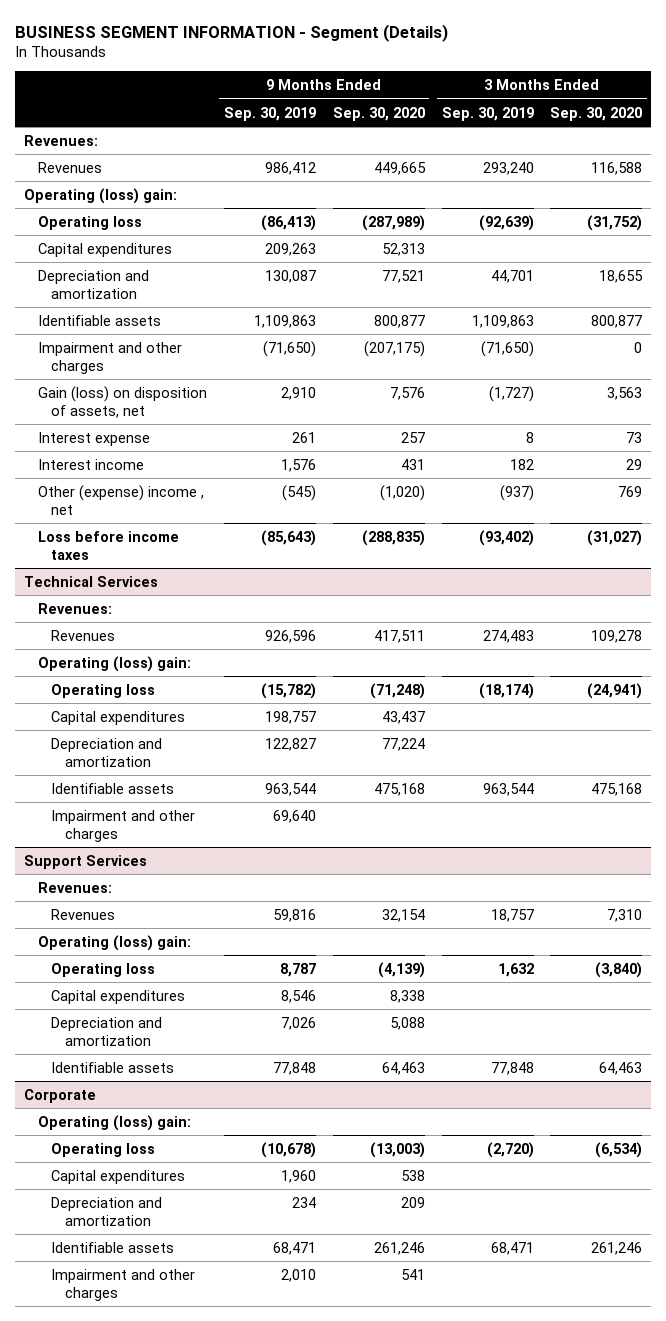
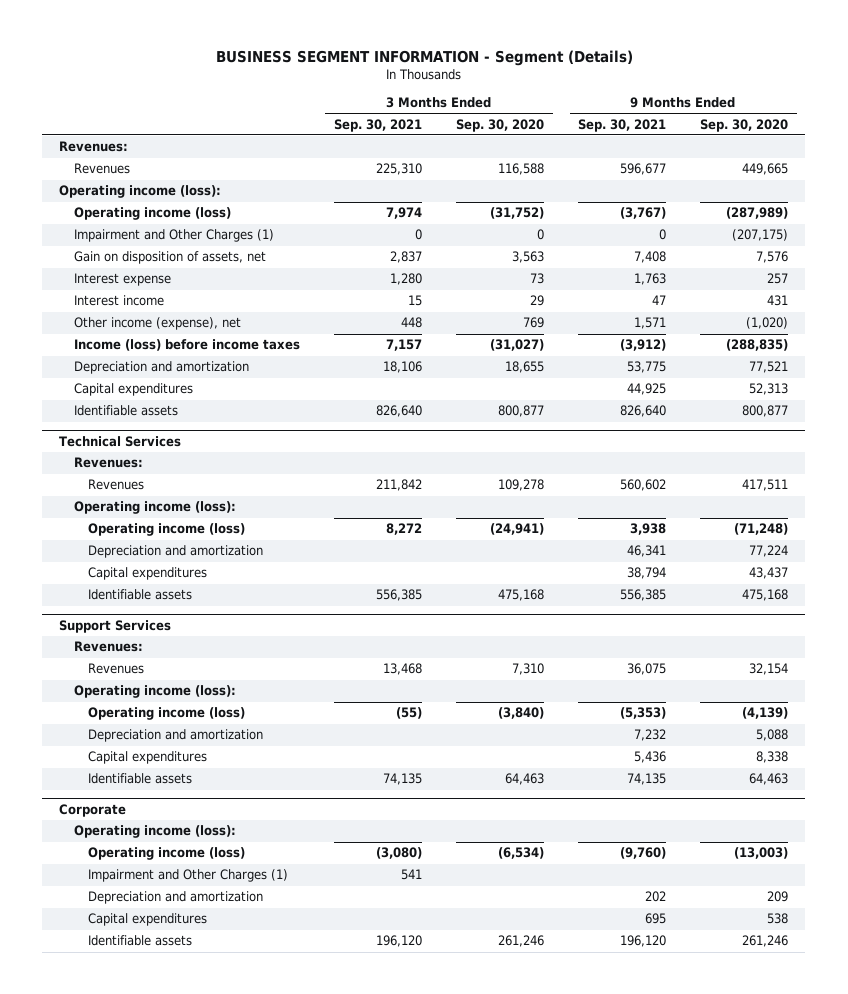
[223,106,316,121] Sep. 30, 2019 -> none
[441,106,534,121] Sep. 30, 2019 -> none
none -> [334,118,423,132] Sep. 30, 2021
none -> [578,118,667,132] Sep. 30, 2021
[23,187,177,204] Operating (loss) gain: -> [59,185,222,199] Operating income (loss):
[37,215,142,230] Operating loss -> [73,207,231,221] Operating income (loss)
[37,341,182,374] Impairment and other charges -> [73,229,274,243] Impairment and Other Charges (1)
[37,385,207,418] Gain (loss) on disposition of assets, net -> [73,251,266,265] Gain on disposition of assets, net
[37,484,204,515] Other (expense) income , net -> [73,317,241,331] Other income (expense), net
[37,530,179,560] Loss before income taxes -> [73,339,300,352] Income (loss) before income taxes
[37,269,149,299] Depreciation and amortization -> [73,361,249,375] Depreciation and amortization
[37,242,172,257] Capital expenditures -> [73,383,193,397] Capital expenditures
[37,314,161,326] Identifiable assets -> [73,405,178,417] Identifiable assets
[37,655,191,672] Operating (loss) gain: -> [73,501,236,515] Operating income (loss):
[51,683,156,698] Operating loss -> [88,523,246,537] Operating income (loss)
[51,710,186,725] Capital expenditures -> [88,567,208,581] Capital expenditures
[51,809,196,842] Impairment and other charges -> none
[37,934,191,951] Operating (loss) gain: -> [73,685,236,699] Operating income (loss):
[51,962,156,977] Operating loss -> [88,707,246,721] Operating income (loss)
[51,989,186,1004] Capital expenditures -> [88,751,208,765] Capital expenditures
[37,1114,191,1131] Operating (loss) gain: -> [73,825,236,839] Operating income (loss):
[51,1142,156,1157] Operating loss -> [88,847,246,861] Operating income (loss)
none -> [88,869,289,883] Impairment and Other Charges (1)
[51,1169,186,1184] Capital expenditures -> [88,913,208,927] Capital expenditures
[51,1268,196,1301] Impairment and other charges -> none

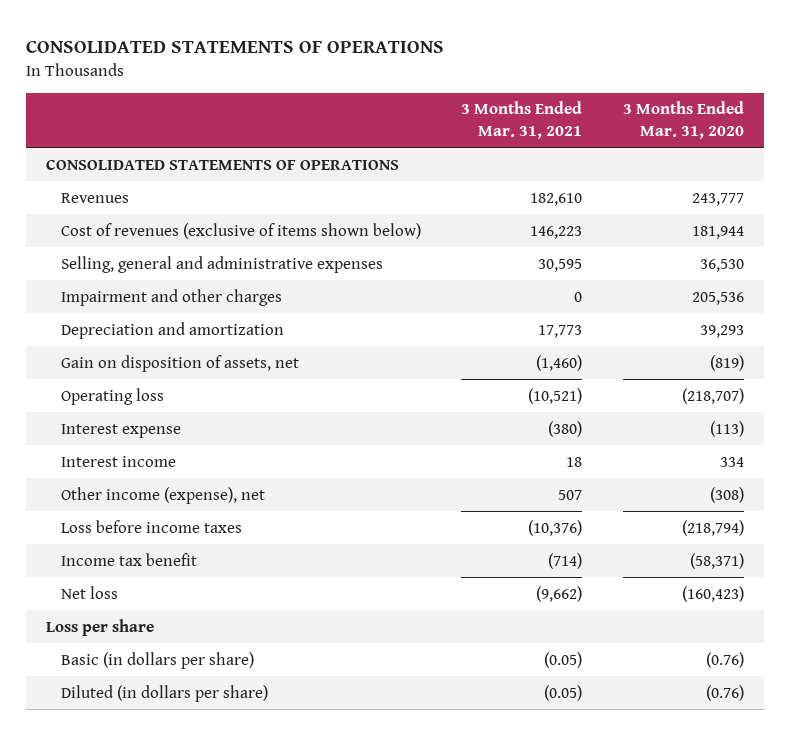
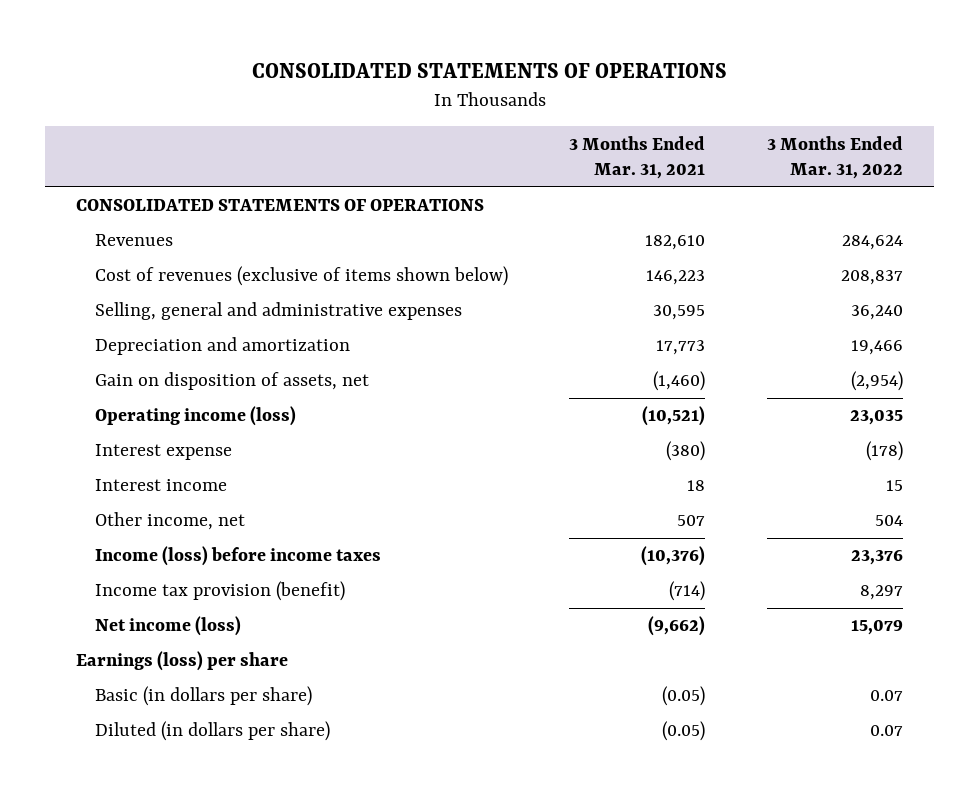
[622,101,744,139] 3 Months Ended Mar. 31, 2020 -> none
none -> [767,135,904,180] 3 Months Ended Mar. 31, 2022
[61,288,283,306] Impairment and other charges -> none
[61,387,165,405] Operating loss -> [94,406,296,427] Operating income (loss)
[61,486,266,504] Other income (expense), net -> [94,512,245,531] Other income, net
[61,519,243,533] Loss before income taxes -> [94,546,381,567] Income (loss) before income taxes
[61,552,198,566] Income tax benefit -> [94,581,345,602] Income tax provision (benefit)
[61,585,119,599] Net loss -> [94,616,241,637] Net income (loss)
[46,618,155,636] Loss per share -> [76,651,289,672] Earnings (loss) per share

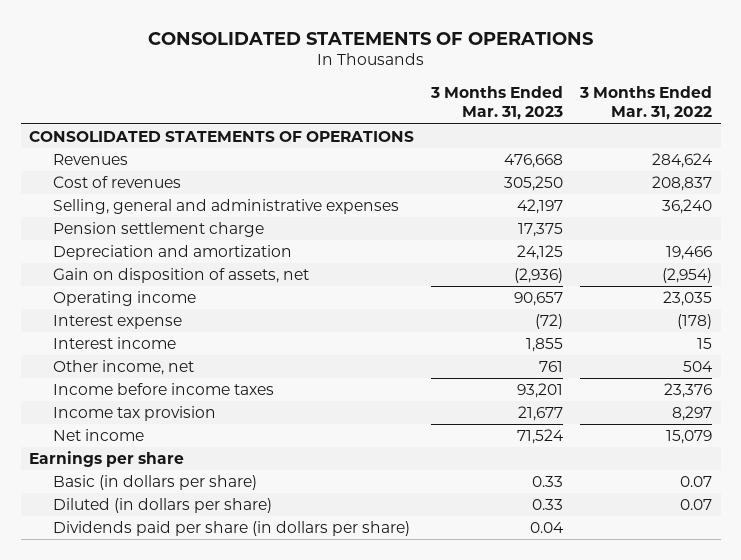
[569,135,706,180] 3 Months Ended Mar. 31, 2021 -> none
none -> [430,86,564,121] 3 Months Ended Mar. 31, 2023
[94,266,508,287] Cost of revenues (exclusive of items shown below) -> [53,176,182,189] Cost of revenues
none -> [53,222,265,238] Pension settlement charge
[94,406,296,427] Operating income (loss) -> [53,291,197,307] Operating income
[94,546,381,567] Income (loss) before income taxes -> [53,383,275,396] Income before income taxes
[94,581,345,602] Income tax provision (benefit) -> [53,406,217,422] Income tax provision
[94,616,241,637] Net income (loss) -> [53,429,145,442] Net income
[76,651,289,672] Earnings (loss) per share -> [29,451,185,468] Earnings per share
none -> [53,521,411,537] Dividends paid per share (in dollars per share)

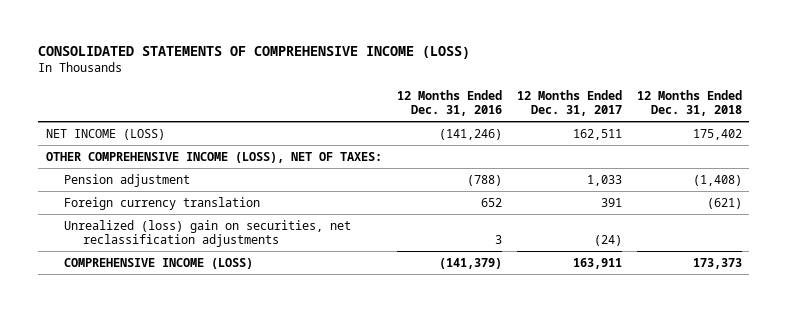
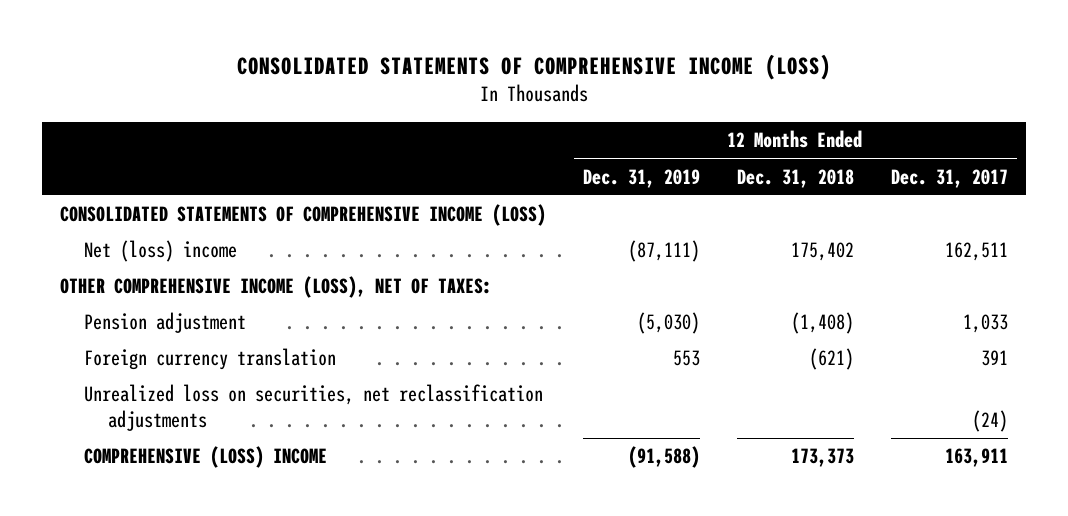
[396,90,502,117] 12 Months Ended Dec. 31, 2016 -> none
none -> [582,168,700,188] Dec. 31, 2019
none -> [59,204,546,227] CONSOLIDATED STATEMENTS OF COMPREHENSIVE INCOME (LOSS)
[45,128,165,140] NET INCOME (LOSS) -> [83,240,237,263] Net (loss) income
[64,219,352,247] Unrealized (loss) gain on securities, net reclassification adjustments -> [83,384,543,432] Unrealized loss on securities, net reclassification adjustments
[64,257,254,269] COMPREHENSIVE INCOME (LOSS) -> [83,446,327,469] COMPREHENSIVE (LOSS) INCOME

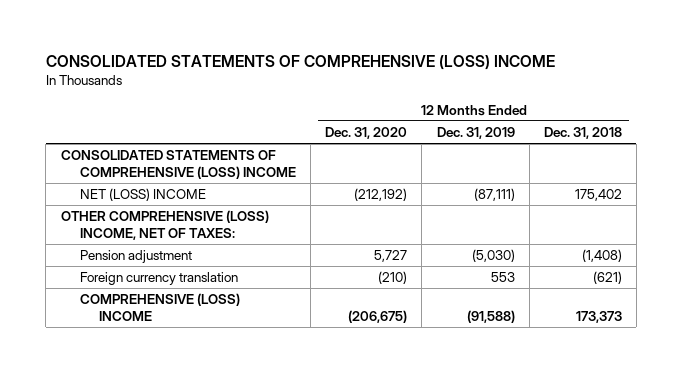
[236,53,831,80] CONSOLIDATED STATEMENTS OF COMPREHENSIVE INCOME (LOSS) -> [45,54,555,70] CONSOLIDATED STATEMENTS OF COMPREHENSIVE (LOSS) INCOME
[890,168,1008,188] Dec. 31, 2017 -> none
none -> [325,126,408,139] Dec. 31, 2020
[59,204,546,227] CONSOLIDATED STATEMENTS OF COMPREHENSIVE INCOME (LOSS) -> [60,150,297,179] CONSOLIDATED STATEMENTS OF COMPREHENSIVE (LOSS) INCOME
[83,240,237,263] Net (loss) income -> [80,188,207,202] NET (LOSS) INCOME
[59,276,492,299] OTHER COMPREHENSIVE INCOME (LOSS), NET OF TAXES: -> [60,210,269,240] OTHER COMPREHENSIVE (LOSS) INCOME, NET OF TAXES:
[83,384,543,432] Unrealized loss on securities, net reclassification adjustments -> none

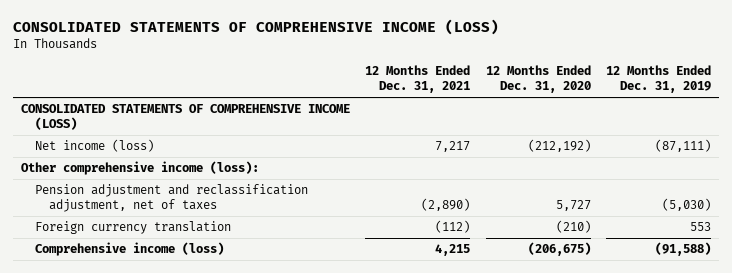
[45,54,555,70] CONSOLIDATED STATEMENTS OF COMPREHENSIVE (LOSS) INCOME -> [13,18,500,35] CONSOLIDATED STATEMENTS OF COMPREHENSIVE INCOME (LOSS)
[543,126,622,139] Dec. 31, 2018 -> none
none -> [365,65,471,94] 12 Months Ended Dec. 31, 2021
[60,150,297,179] CONSOLIDATED STATEMENTS OF COMPREHENSIVE (LOSS) INCOME -> [20,104,350,131] CONSOLIDATED STATEMENTS OF COMPREHENSIVE INCOME (LOSS)
[80,188,207,202] NET (LOSS) INCOME -> [34,139,154,153] Net income (loss)
[60,210,269,240] OTHER COMPREHENSIVE (LOSS) INCOME, NET OF TAXES: -> [20,161,259,176] Other comprehensive income (loss):
[80,250,193,264] Pension adjustment -> [34,184,308,213] Pension adjustment and reclassification adjustment, net of taxes
[80,293,241,321] COMPREHENSIVE (LOSS) INCOME -> [34,242,224,257] Comprehensive income (loss)

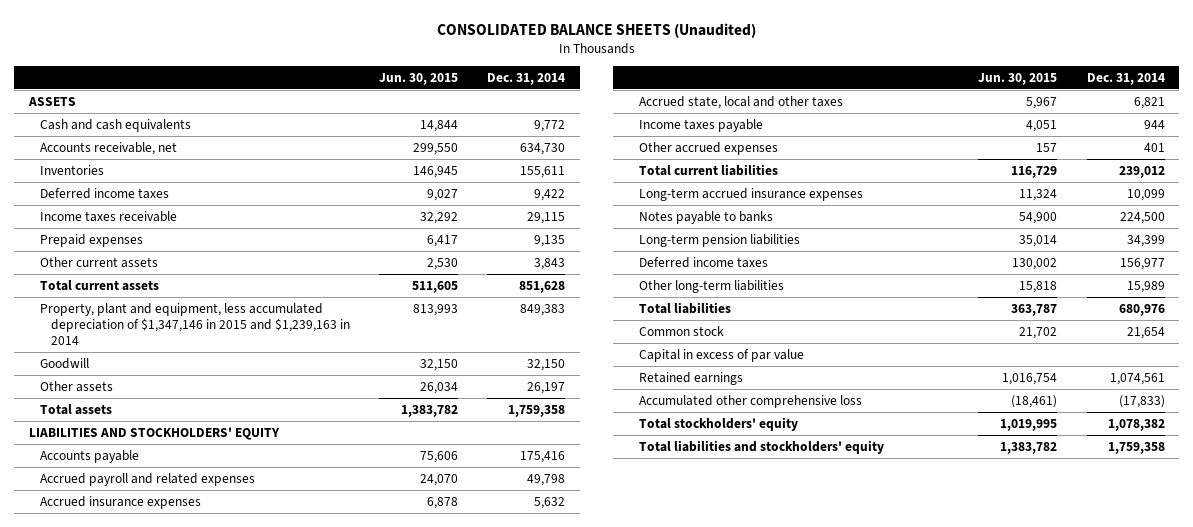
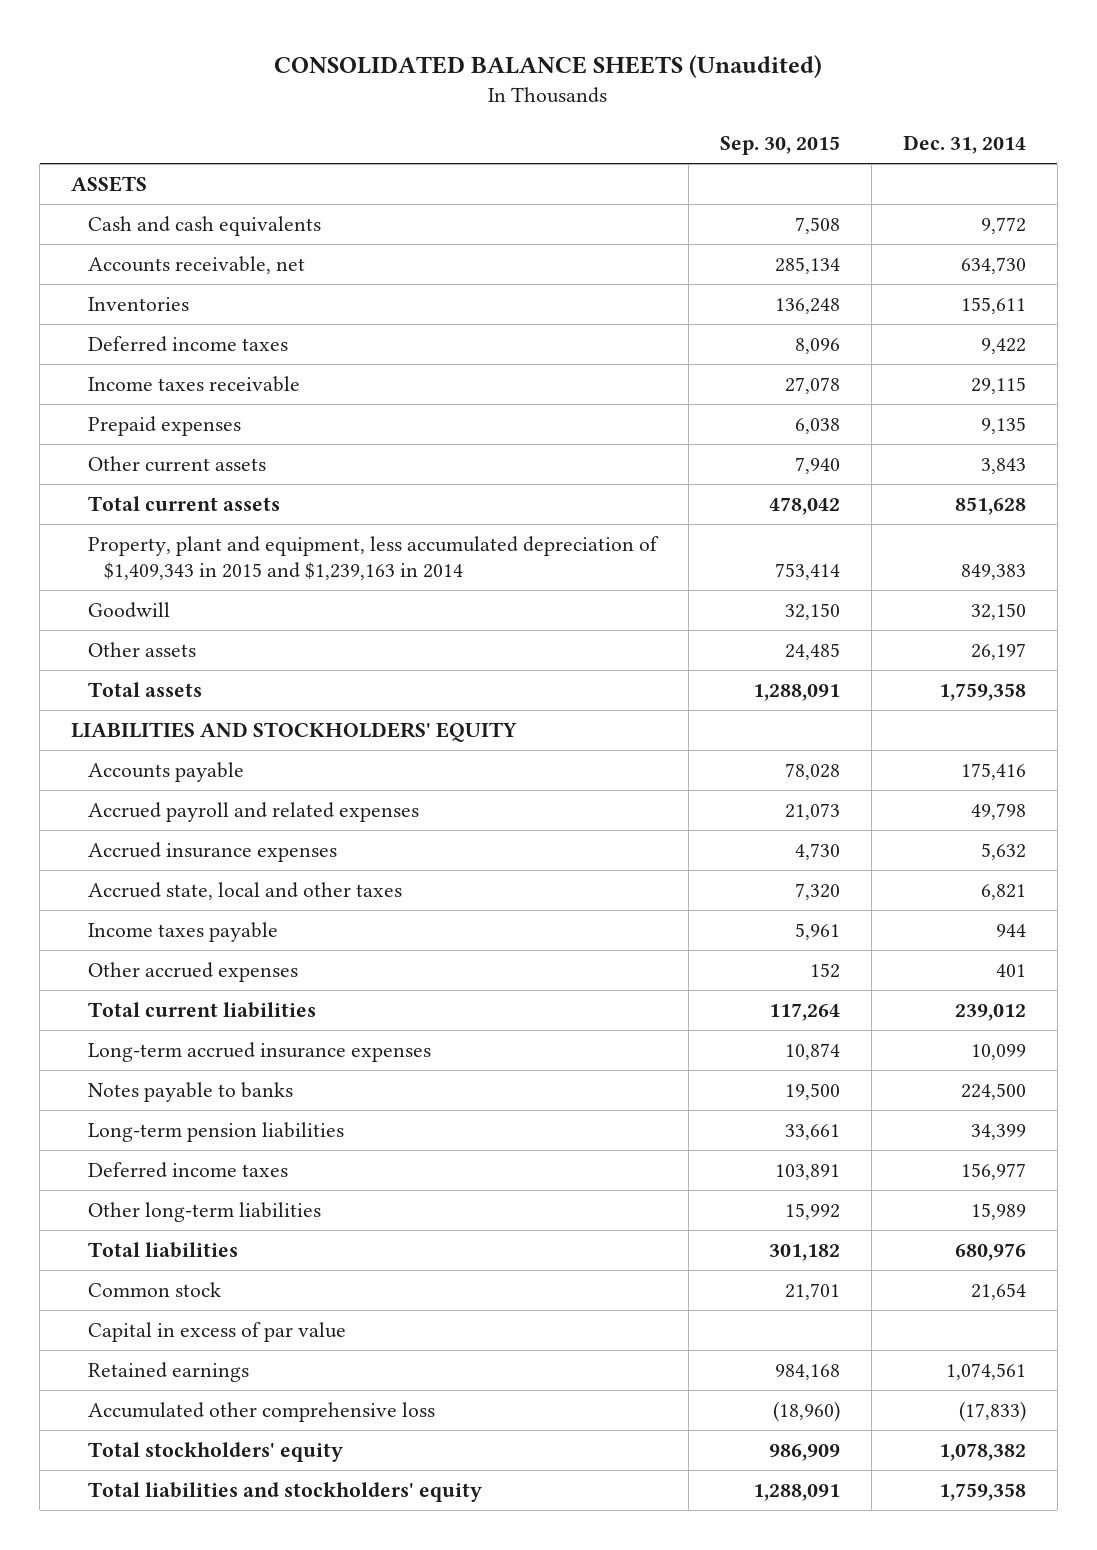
[379,72,459,85] Jun. 30, 2015 -> none
none -> [719,136,840,156] Sep. 30, 2015
[39,302,350,345] Property, plant and equipment, less accumulated depreciation of $1,347,146 in 2015 and $1,239,163 in 2014 -> [87,535,659,581] Property, plant and equipment, less accumulated depreciation of $1,409,343 in 2015 and $1,239,163 in 2014

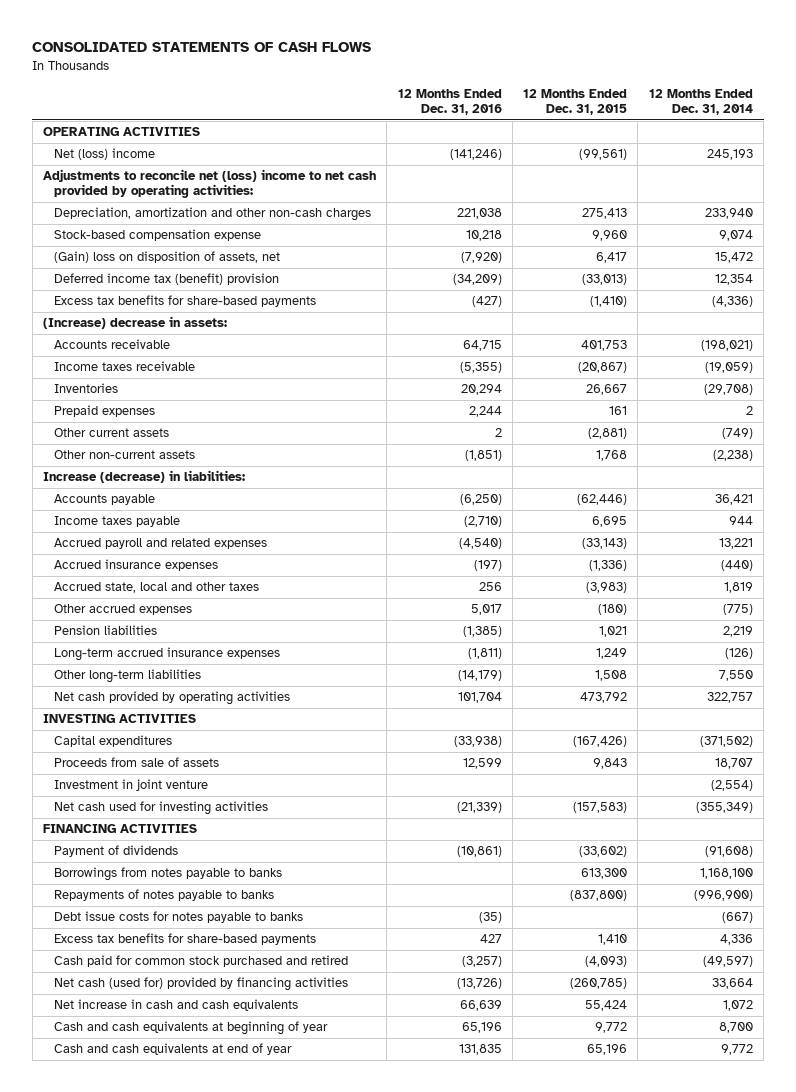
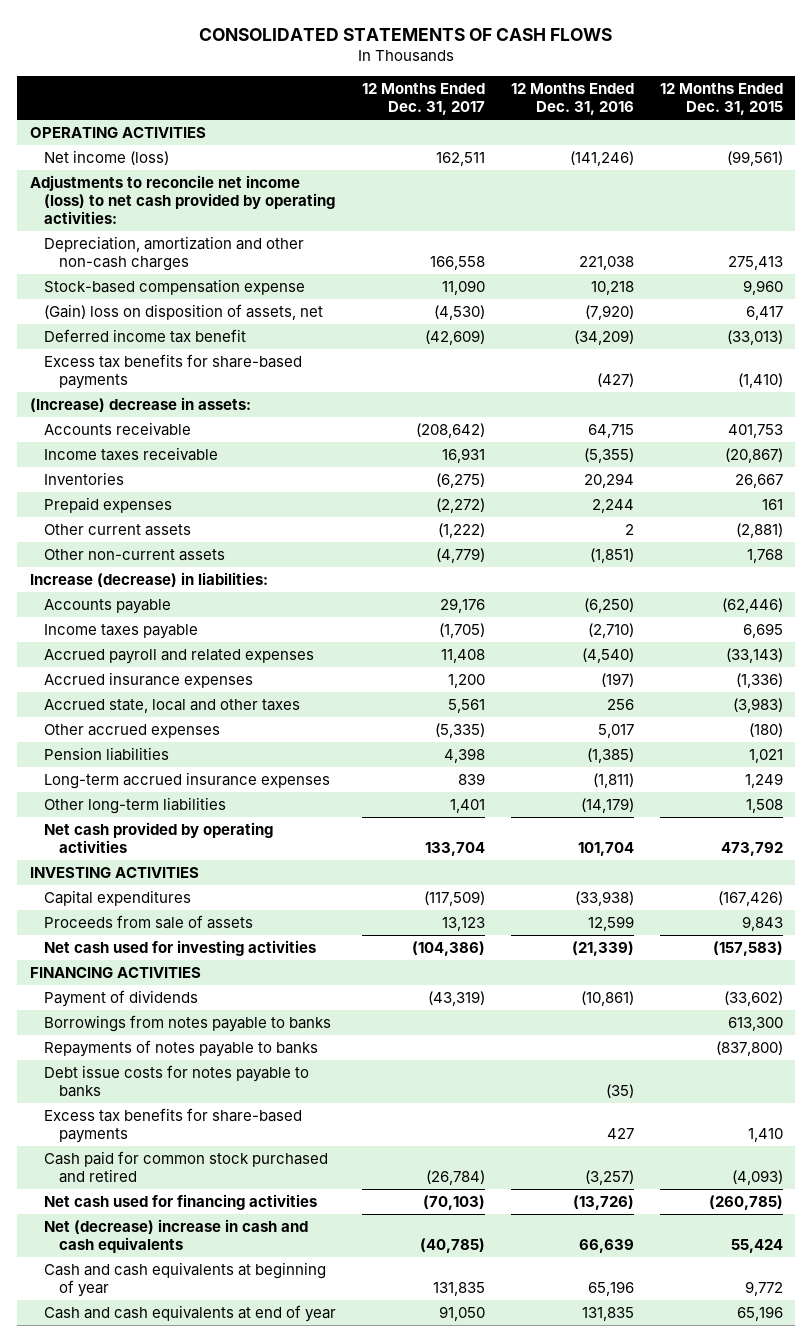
[648,88,753,115] 12 Months Ended Dec. 31, 2014 -> none
none -> [362,83,486,115] 12 Months Ended Dec. 31, 2017
[54,148,156,161] Net (loss) income -> [44,150,170,166] Net income (loss)
[42,169,376,199] Adjustments to reconcile net (loss) income to net cash provided by operating activities: -> [29,175,336,224] Adjustments to reconcile net income (loss) to net cash provided by operating activities:
[54,273,280,286] Deferred income tax (benefit) provision -> [44,329,247,344] Deferred income tax benefit
[54,779,209,792] Investment in joint venture -> none
[54,977,349,992] Net cash (used for) provided by financing activities -> [44,1194,318,1211] Net cash used for financing activities
[54,999,299,1012] Net increase in cash and cash equivalents -> [44,1219,309,1253] Net (decrease) increase in cash and cash equivalents

